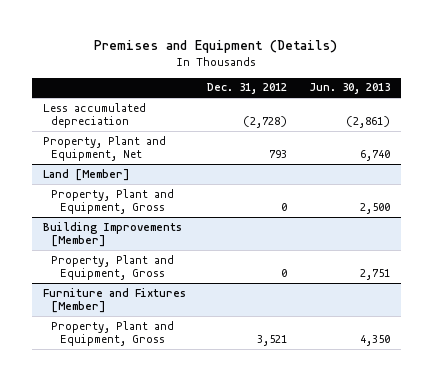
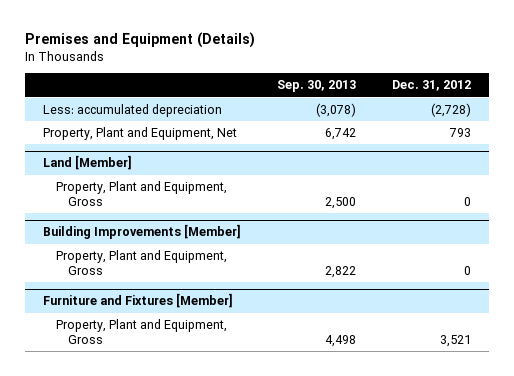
[309,83,391,95] Jun. 30, 2013 -> none
none -> [277,80,357,93] Sep. 30, 2013
[42,102,146,129] Less accumulated depreciation -> [43,104,223,118] Less: accumulated depreciation

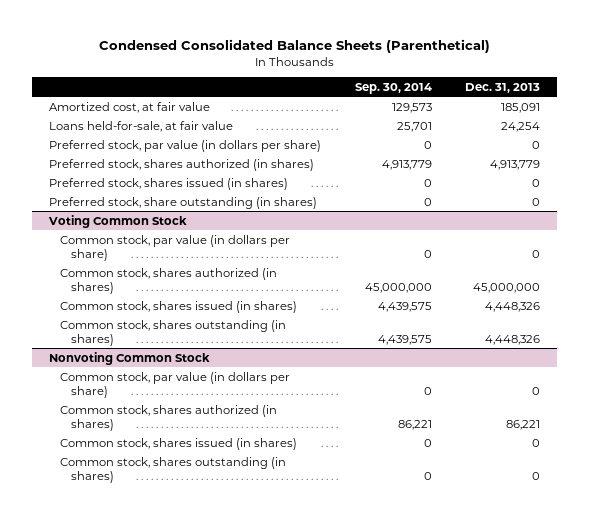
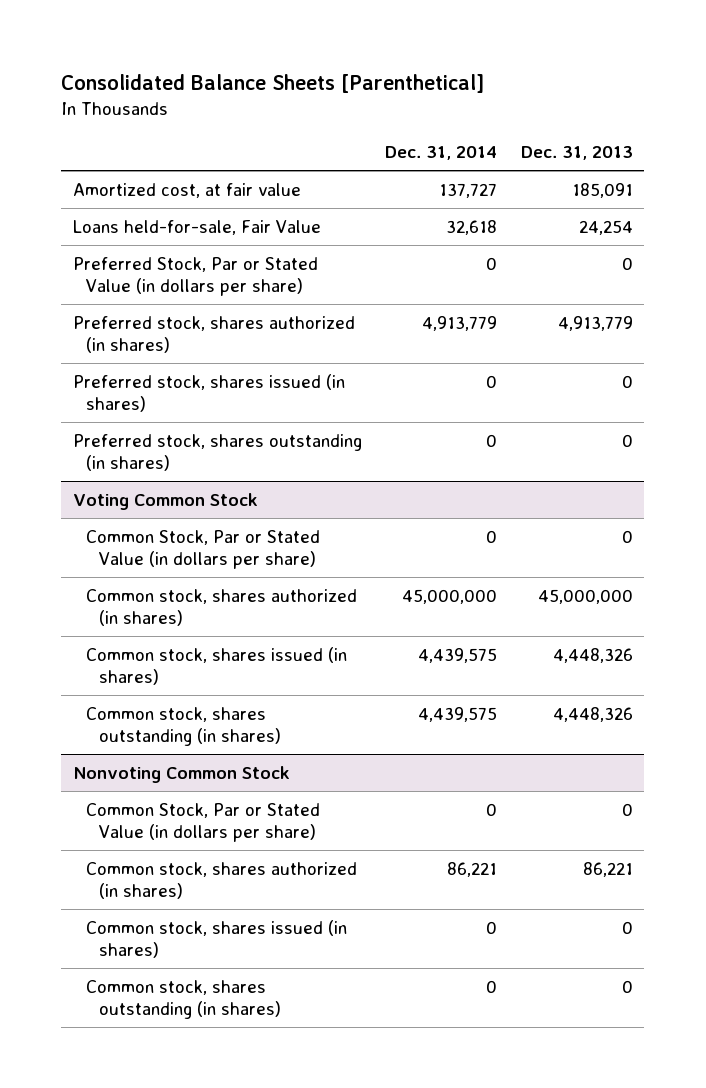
[98,39,490,54] Condensed Consolidated Balance Sheets (Parenthetical) -> [61,74,485,94] Consolidated Balance Sheets [Parenthetical]
[354,82,432,94] Sep. 30, 2014 -> none
none -> [385,146,498,161] Dec. 31, 2014
[49,120,234,132] Loans held-for-sale, at fair value -> [73,219,322,235] Loans held-for-sale, Fair Value
[49,139,322,152] Preferred stock, par value (in dollars per share) -> [73,256,319,297] Preferred Stock, Par or Stated Value (in dollars per share)
[49,196,318,209] Preferred stock, share outstanding (in shares) -> [73,433,363,472] Preferred stock, shares outstanding (in shares)
[59,234,290,261] Common stock, par value (in dollars per share) -> [86,529,321,570] Common Stock, Par or Stated Value (in dollars per share)
[59,371,290,398] Common stock, par value (in dollars per share) -> [86,802,321,843] Common Stock, Par or Stated Value (in dollars per share)

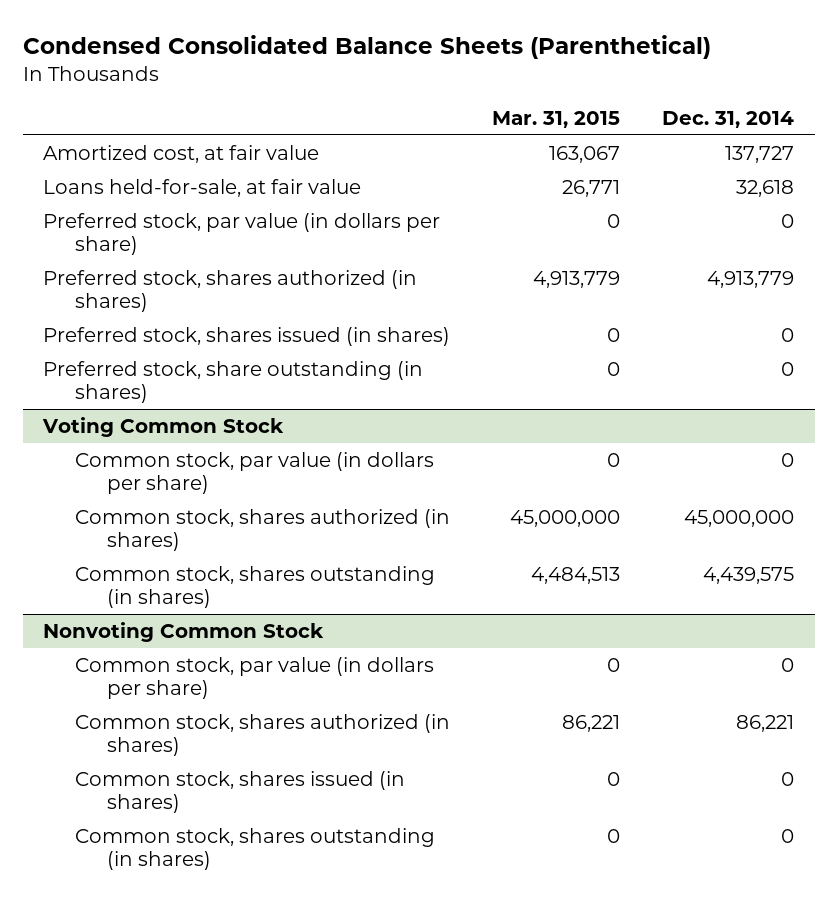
[61,74,485,94] Consolidated Balance Sheets [Parenthetical] -> [22,34,711,59] Condensed Consolidated Balance Sheets (Parenthetical)
[520,146,633,161] Dec. 31, 2013 -> none
none -> [492,110,621,128] Mar. 31, 2015
[73,219,322,235] Loans held-for-sale, Fair Value -> [43,178,362,197] Loans held-for-sale, at fair value
[73,256,319,297] Preferred Stock, Par or Stated Value (in dollars per share) -> [43,212,441,256] Preferred stock, par value (in dollars per share)
[73,433,363,472] Preferred stock, shares outstanding (in shares) -> [43,360,424,404] Preferred stock, share outstanding (in shares)
[86,529,321,570] Common Stock, Par or Stated Value (in dollars per share) -> [75,451,435,495] Common stock, par value (in dollars per share)
[86,646,348,686] Common stock, shares issued (in shares) -> none
[86,802,321,843] Common Stock, Par or Stated Value (in dollars per share) -> [75,656,435,700] Common stock, par value (in dollars per share)

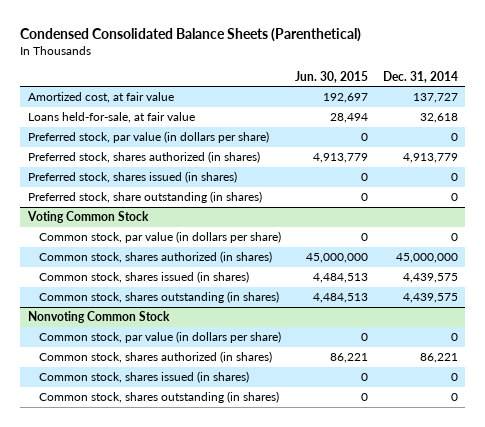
[492,110,621,128] Mar. 31, 2015 -> none
none -> [295,70,369,83] Jun. 30, 2015
none -> [39,271,250,284] Common stock, shares issued (in shares)

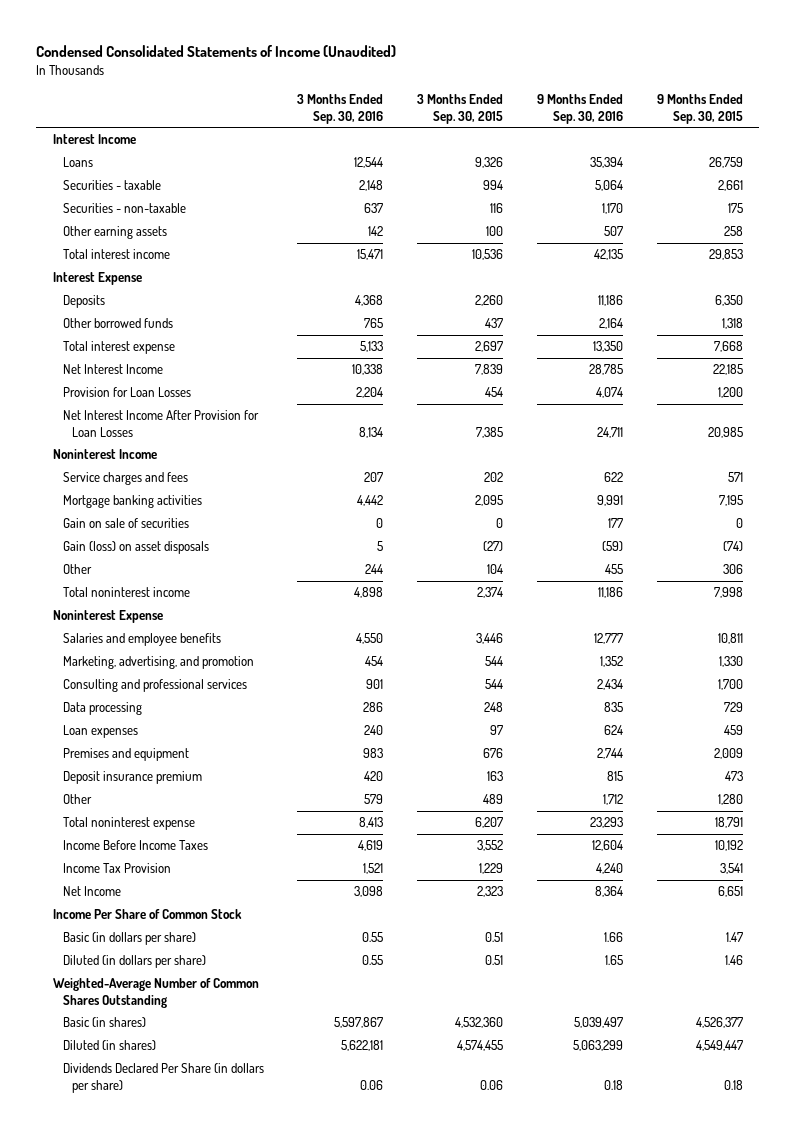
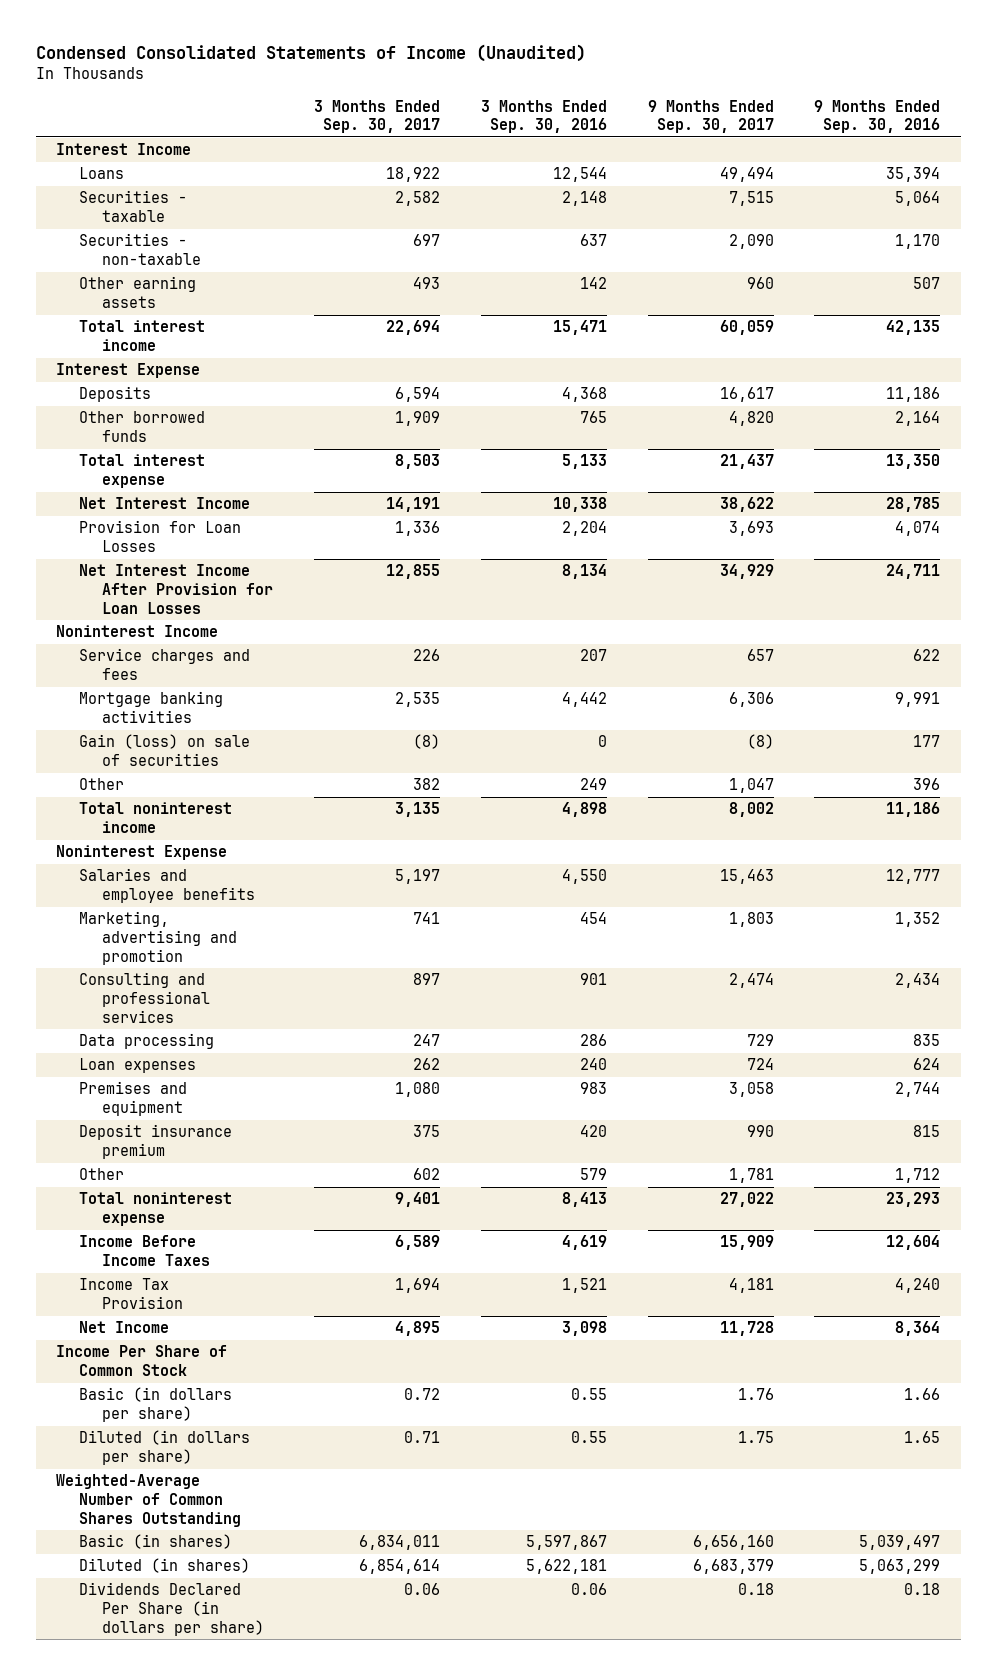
[417,94,504,124] 3 Months Ended Sep. 30, 2015 -> none
[656,94,743,124] 9 Months Ended Sep. 30, 2015 -> none
none -> [313,99,440,134] 3 Months Ended Sep. 30, 2017
none -> [647,99,774,134] 9 Months Ended Sep. 30, 2017
[62,541,209,555] Gain (loss) on asset disposals -> none
[62,518,189,529] Gain on sale of securities -> [79,734,251,767] Gain (loss) on sale of securities
[365,564,384,575] 244 -> [579,778,607,791] 249
[604,564,623,575] 455 -> [913,778,941,791] 396
[62,656,254,670] Marketing, advertising, and promotion -> [79,911,237,965] Marketing, advertising and promotion

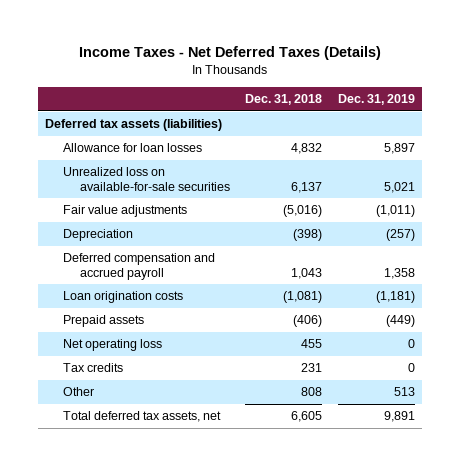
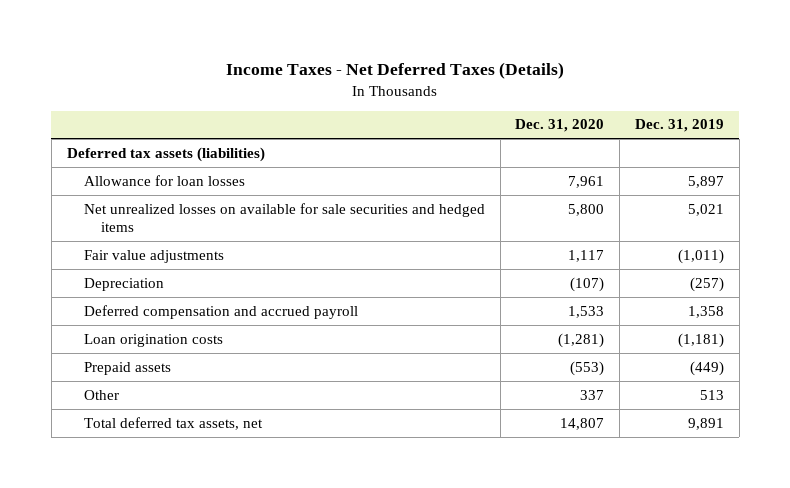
[245,94,323,106] Dec. 31, 2018 -> none
none -> [515,119,605,133] Dec. 31, 2020
[62,167,231,191] Unrealized loss on available-for-sale securities -> [83,202,485,233] Net unrealized losses on available for sale securities and hedged items
[62,339,162,352] Net operating loss -> none
[62,363,123,373] Tax credits -> none

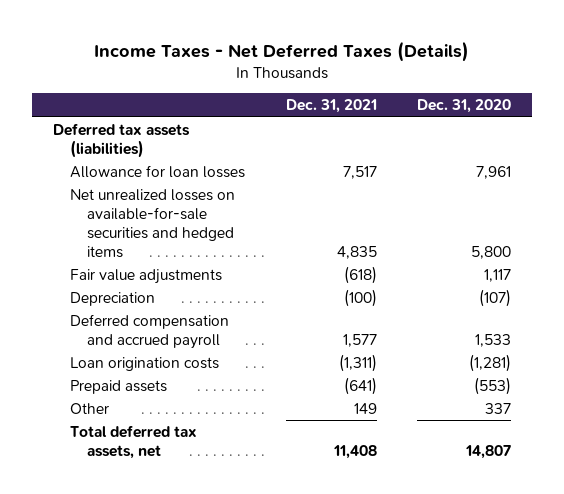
[634,119,724,133] Dec. 31, 2019 -> none
none -> [285,99,377,114] Dec. 31, 2021
[83,202,485,233] Net unrealized losses on available for sale securities and hedged items -> [69,189,235,258] Net unrealized losses on available-for-sale securities and hedged items

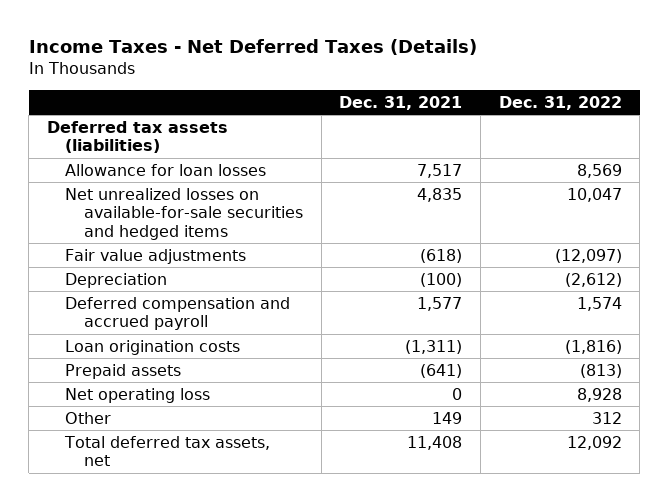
[417,99,512,114] Dec. 31, 2020 -> none
none -> [498,95,622,110] Dec. 31, 2022
none -> [65,387,211,403] Net operating loss

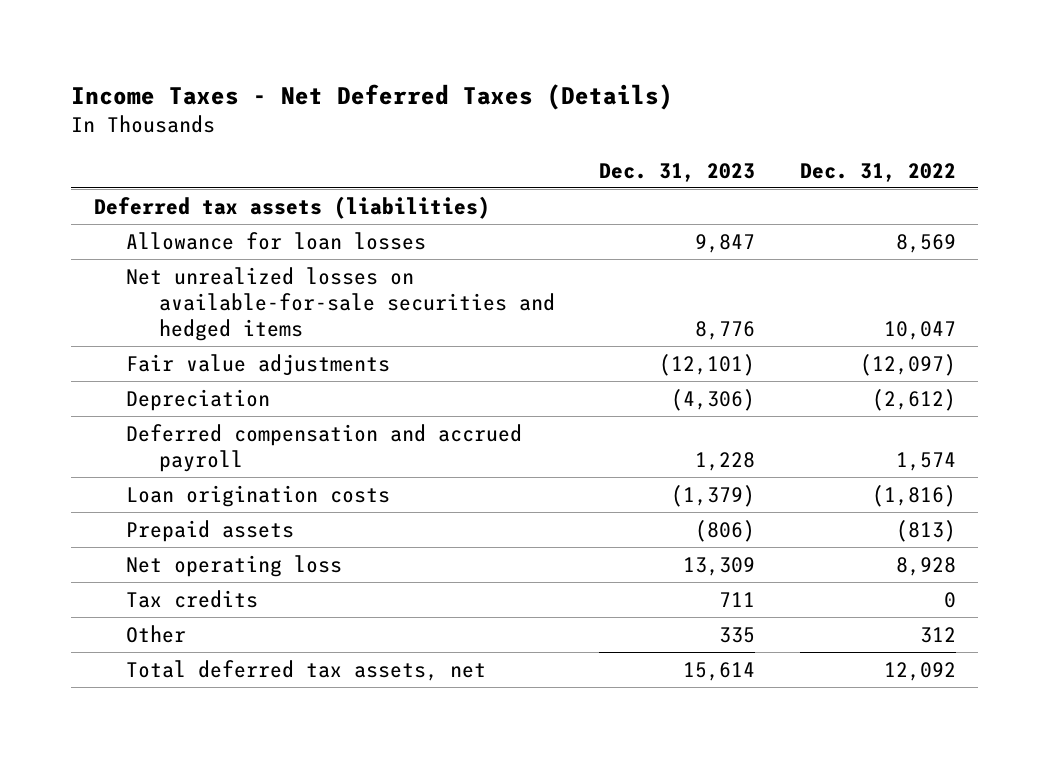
[339,95,463,110] Dec. 31, 2021 -> none
none -> [599,162,756,182] Dec. 31, 2023
none -> [126,589,259,608] Tax credits

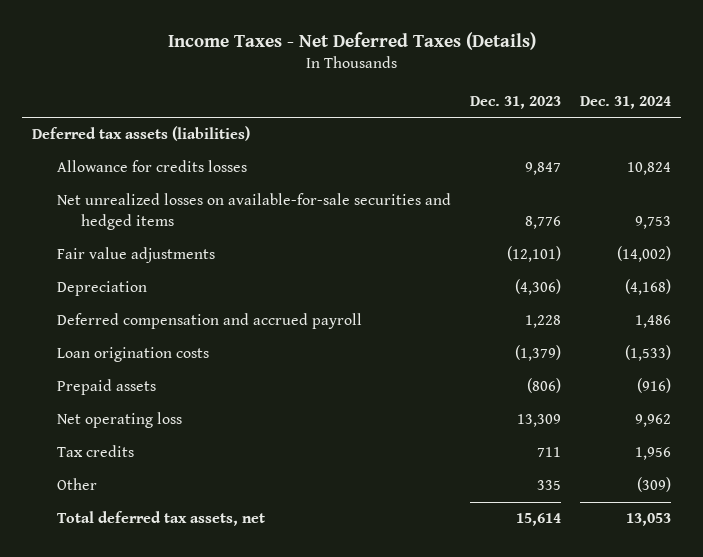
[799,162,956,182] Dec. 31, 2022 -> none
none -> [580,95,672,109] Dec. 31, 2024
[126,231,427,250] Allowance for loan losses -> [56,160,247,173] Allowance for credits losses

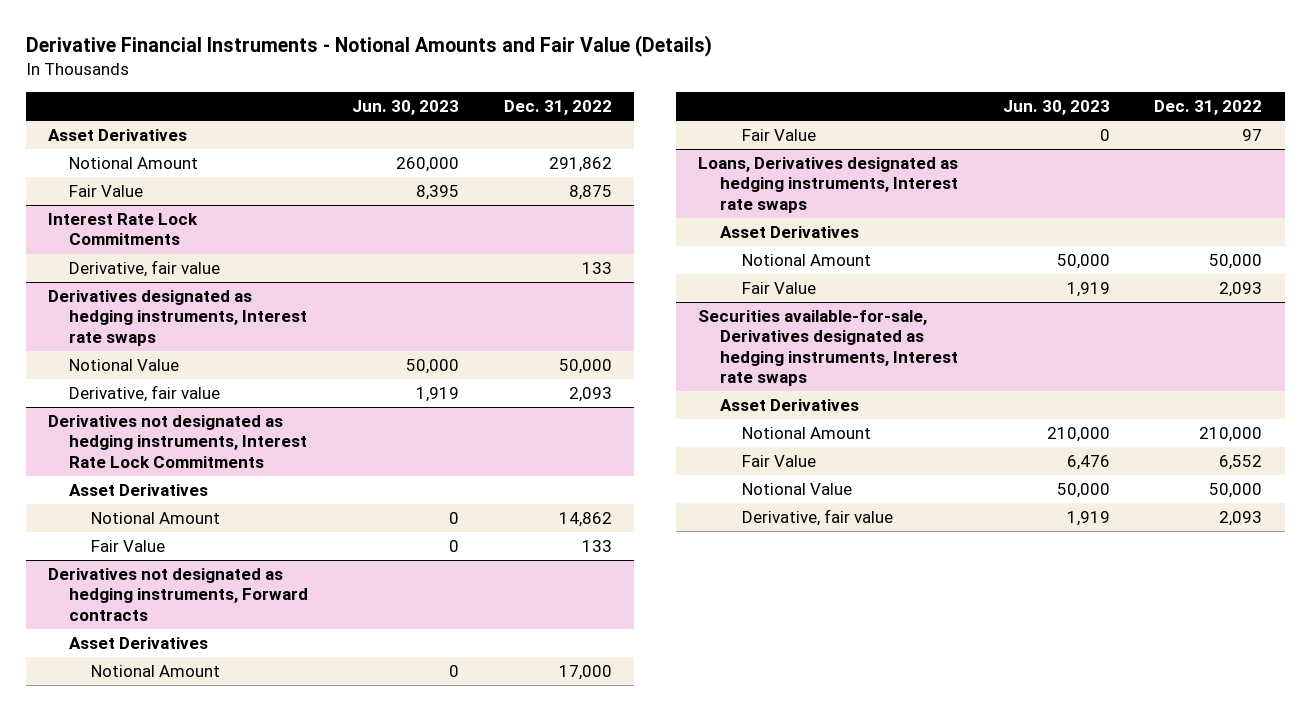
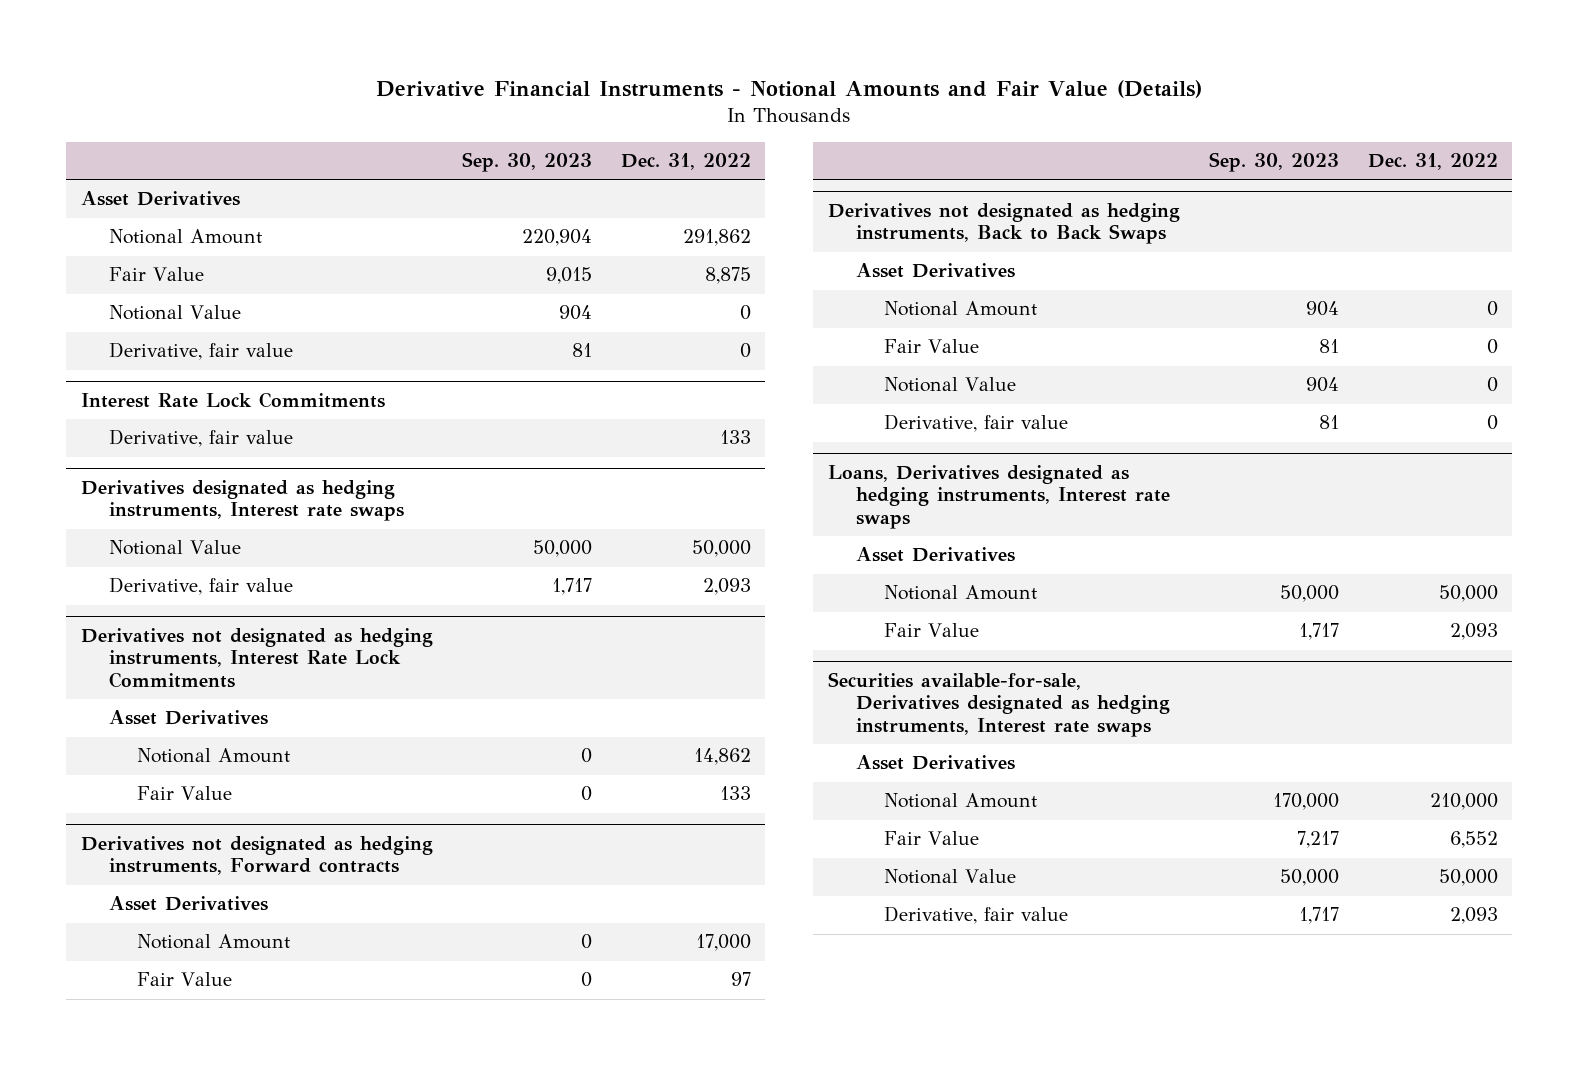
[352,100,460,116] Jun. 30, 2023 -> none
none -> [461,152,592,173] Sep. 30, 2023
none -> [109,305,242,321] Notional Value
none -> [109,342,294,361] Derivative, fair value
none -> [827,202,1180,245] Derivatives not designated as hedging instruments, Back to Back Swaps
none -> [856,263,1016,279] Asset Derivatives
none -> [884,301,1038,317] Notional Amount
none -> [884,339,980,354] Fair Value
none -> [884,377,1017,393] Notional Value
none -> [884,414,1069,433] Derivative, fair value

